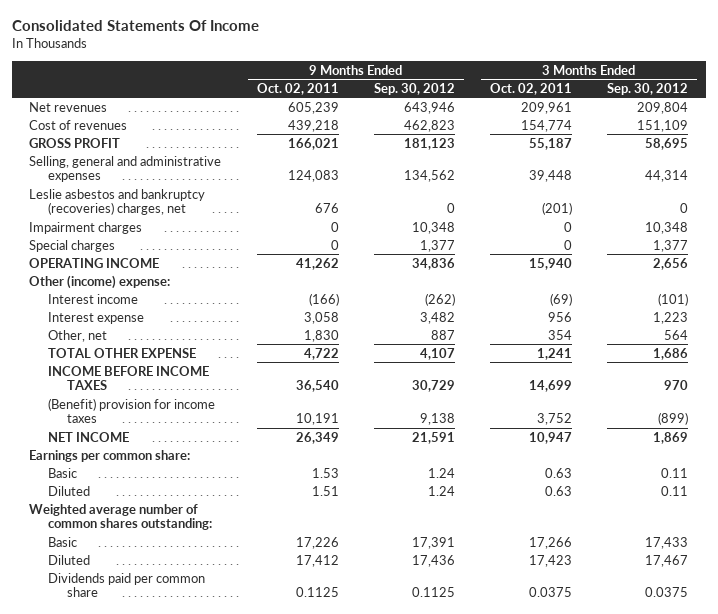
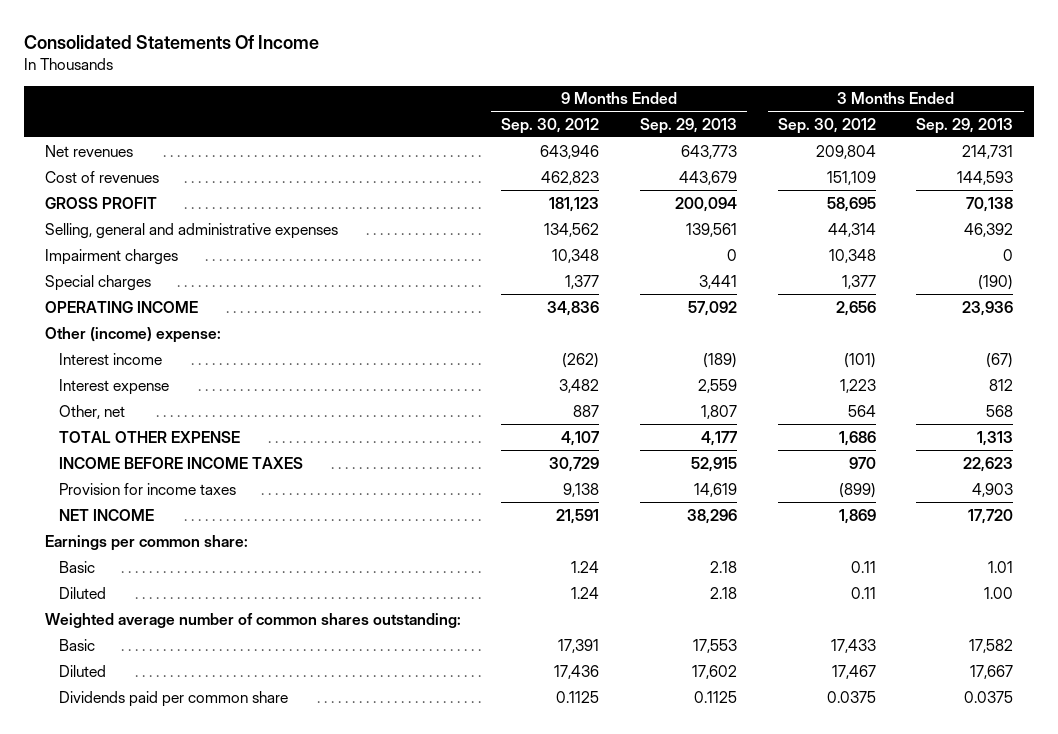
[256,82,339,95] Oct. 02, 2011 -> none
[490,82,573,95] Oct. 02, 2011 -> none
none -> [640,117,738,134] Sep. 29, 2013
none -> [916,117,1014,134] Sep. 29, 2013
[29,188,206,216] Leslie asbestos and bankruptcy (recoveries) charges, net -> none
[48,397,216,424] (Benefit) provision for income taxes -> [58,482,236,495] Provision for income taxes

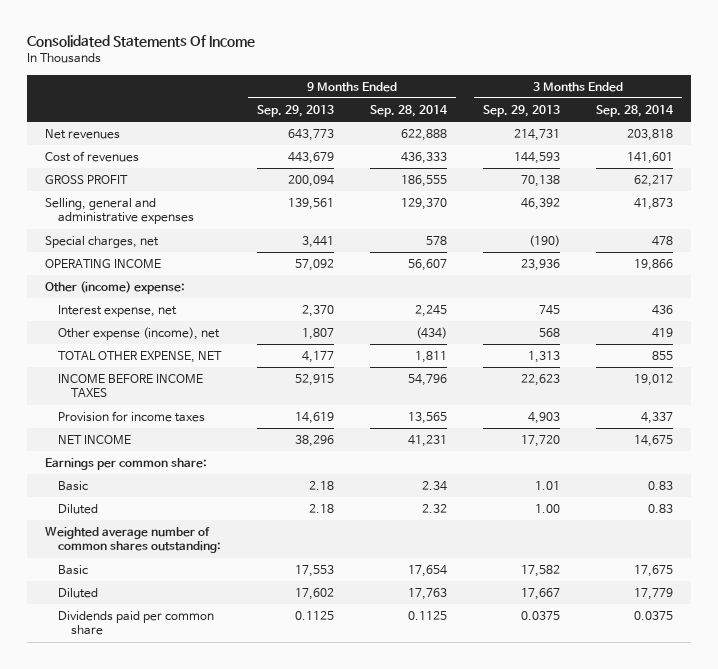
[501,117,600,134] Sep. 30, 2012 -> none
[777,117,876,134] Sep. 30, 2012 -> none
none -> [369,105,448,118] Sep. 28, 2014
none -> [595,105,674,118] Sep. 28, 2014
[44,248,178,265] Impairment charges -> none
[44,274,151,291] Special charges -> [44,236,159,249] Special charges, net
[58,352,162,365] Interest income -> none
[58,378,169,395] Interest expense -> [58,305,178,318] Interest expense, net
[698,378,738,393] 2,559 -> [302,305,335,318] 2,370
[989,378,1014,391] 812 -> [538,305,560,316] 745
[58,404,125,419] Other, net -> [58,327,221,341] Other expense (income), net
[58,430,240,443] TOTAL OTHER EXPENSE -> [58,351,223,364] TOTAL OTHER EXPENSE, NET

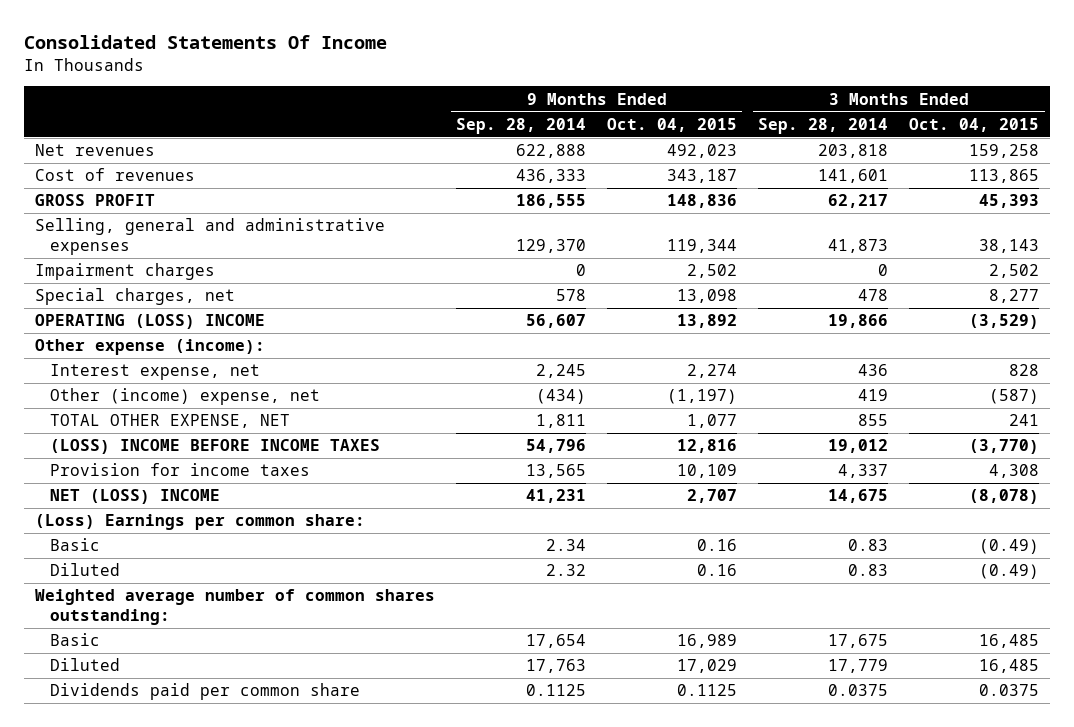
[257,105,335,118] Sep. 29, 2013 -> none
[482,105,560,118] Sep. 29, 2013 -> none
none -> [607,118,738,133] Oct. 04, 2015
none -> [909,118,1040,133] Oct. 04, 2015
none -> [34,263,215,281] Impairment charges
[44,259,161,269] OPERATING INCOME -> [34,314,265,330] OPERATING (LOSS) INCOME
[44,281,185,295] Other (income) expense: -> [34,339,265,356] Other expense (income):
[58,327,221,341] Other expense (income), net -> [50,388,321,406] Other (income) expense, net
[58,374,204,398] INCOME BEFORE INCOME TAXES -> [50,439,381,455] (LOSS) INCOME BEFORE INCOME TAXES
[58,435,132,445] NET INCOME -> [50,489,221,505] NET (LOSS) INCOME
[44,458,207,471] Earnings per common share: -> [34,514,365,531] (Loss) Earnings per common share:

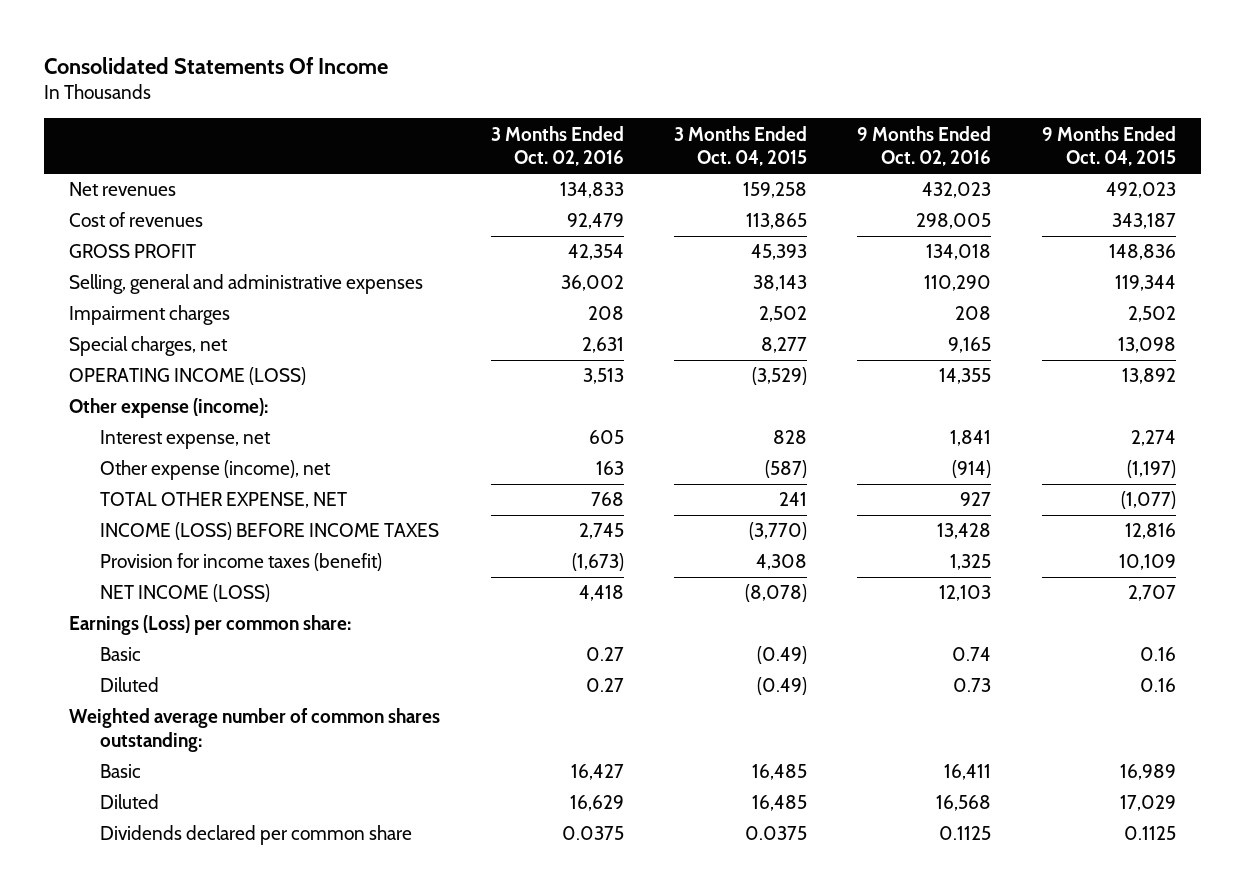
[455,118,586,135] Sep. 28, 2014 -> none
[758,118,889,135] Sep. 28, 2014 -> none
none -> [490,125,624,167] 3 Months Ended Oct. 02, 2016
none -> [857,125,992,167] 9 Months Ended Oct. 02, 2016
[34,314,265,330] OPERATING (LOSS) INCOME -> [69,367,307,386] OPERATING INCOME (LOSS)
[50,388,321,406] Other (income) expense, net -> [99,460,331,481] Other expense (income), net
[687,414,738,429] 1,077 -> [1120,491,1176,510] (1,077)
[50,439,381,455] (LOSS) INCOME BEFORE INCOME TAXES -> [99,522,439,541] INCOME (LOSS) BEFORE INCOME TAXES
[50,463,311,477] Provision for income taxes -> [99,553,382,572] Provision for income taxes (benefit)
[50,489,221,505] NET (LOSS) INCOME -> [99,584,270,603] NET INCOME (LOSS)
[34,514,365,531] (Loss) Earnings per common share: -> [69,615,352,636] Earnings (Loss) per common share:
[50,683,361,701] Dividends paid per common share -> [99,825,412,846] Dividends declared per common share

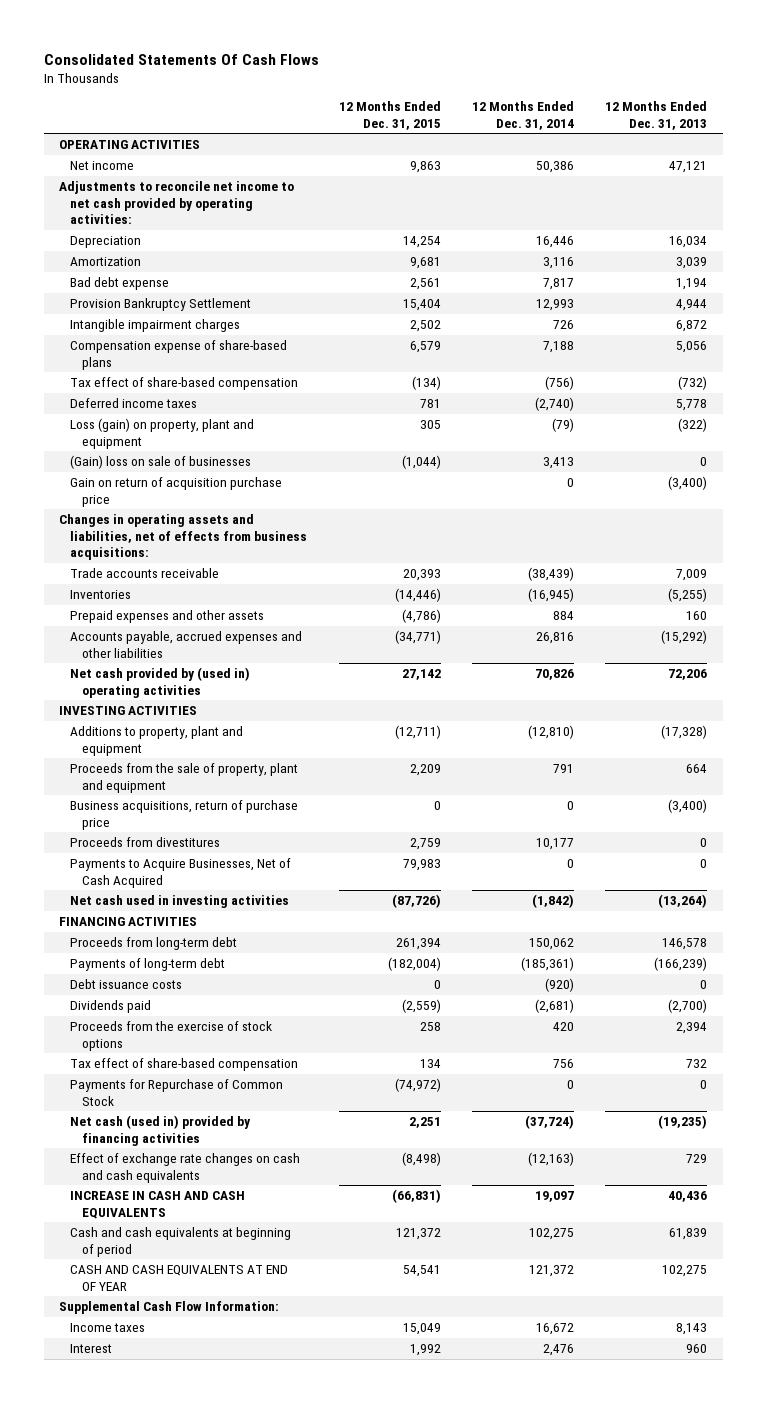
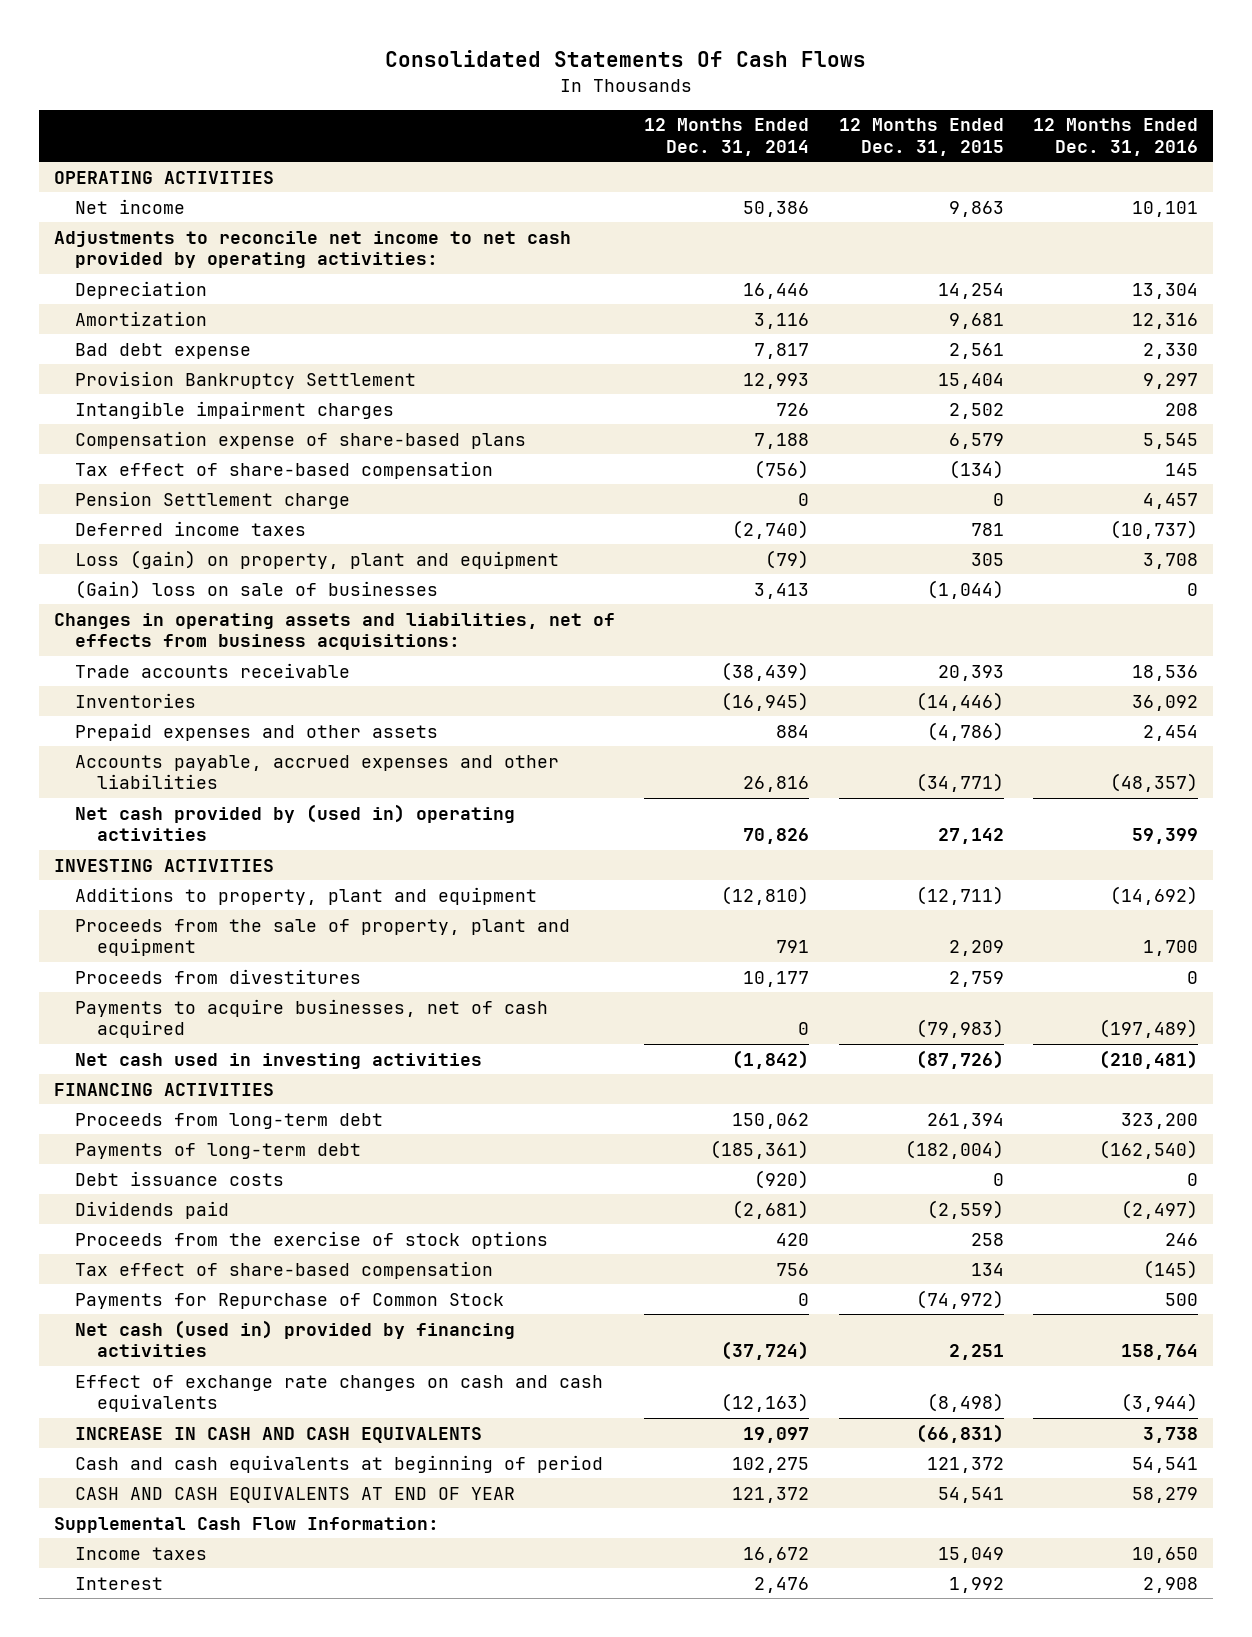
[604,101,707,131] 12 Months Ended Dec. 31, 2013 -> none
none -> [1033,118,1199,156] 12 Months Ended Dec. 31, 2016
none -> [75,490,351,509] Pension Settlement charge
[70,477,283,507] Gain on return of acquisition purchase price -> none
[70,800,299,830] Business acquisitions, return of purchase price -> none
[70,858,292,888] Payments to Acquire Businesses, Net of Cash Acquired -> [75,998,549,1039] Payments to acquire businesses, net of cash acquired
[402,859,441,872] 79,983 -> [915,1019,1004,1039] (79,983)

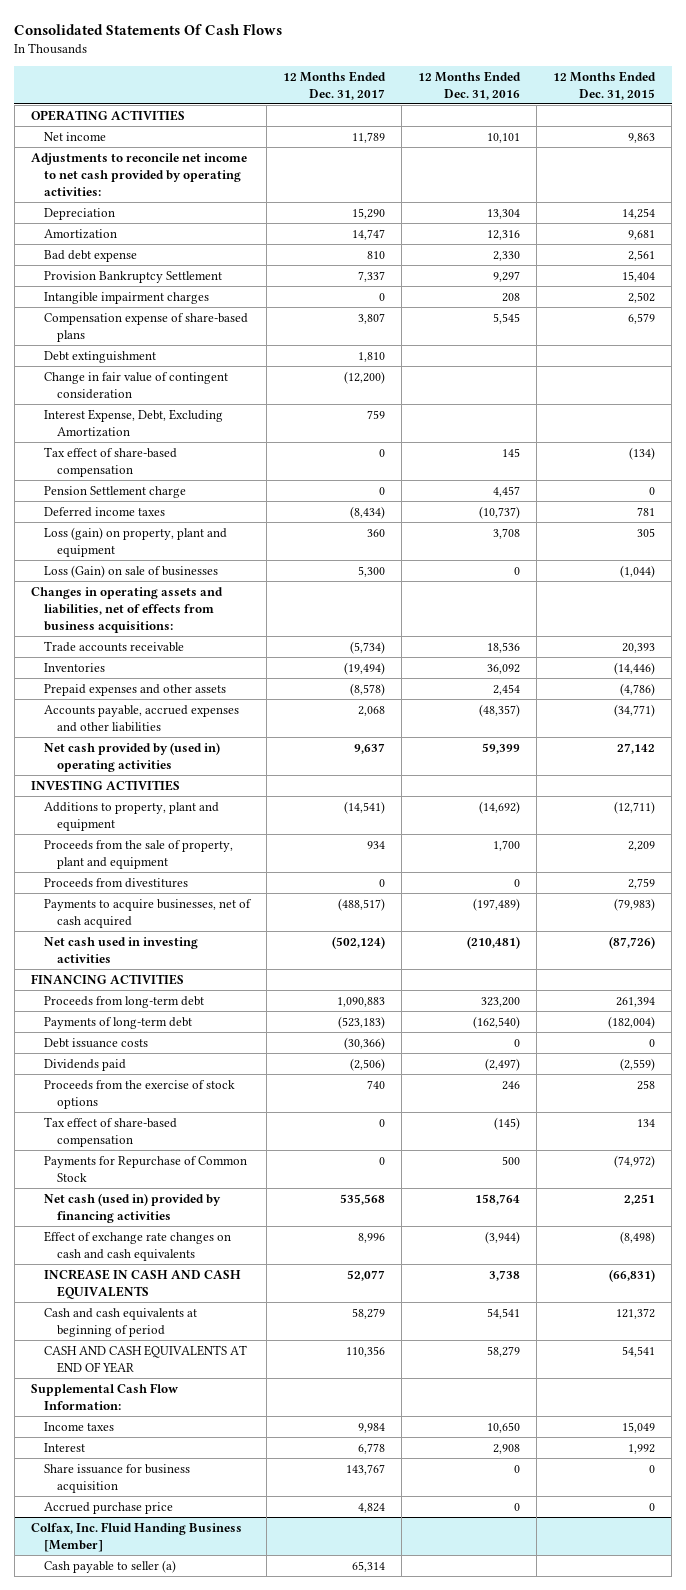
[644,118,810,156] 12 Months Ended Dec. 31, 2014 -> none
none -> [282,70,386,100] 12 Months Ended Dec. 31, 2017
none -> [43,350,156,363] Debt extinguishment
none -> [43,371,228,399] Change in fair value of contingent consideration
none -> [43,408,223,437] Interest Expense, Debt, Excluding Amortization
[75,579,439,599] (Gain) loss on sale of businesses -> [43,564,218,578] Loss (Gain) on sale of businesses
none -> [43,1463,190,1493] Share issuance for business acquisition
none -> [43,1501,173,1514] Accrued purchase price
none -> [30,1521,242,1552] Colfax, Inc. Fluid Handing Business [Member]
none -> [43,1559,176,1573] Cash payable to seller (a)

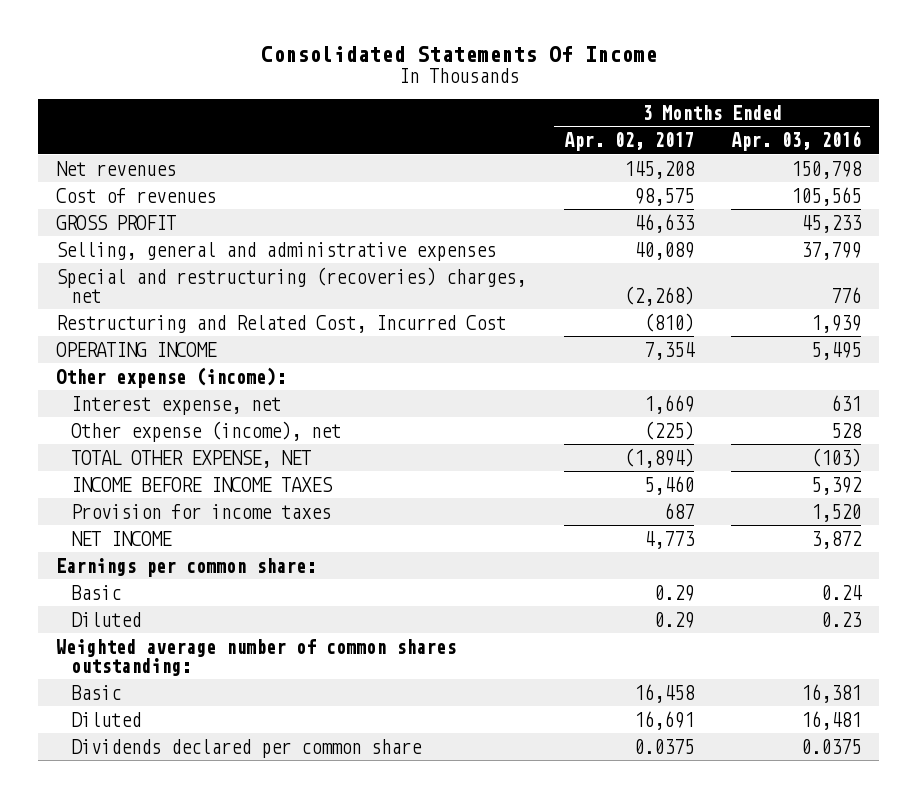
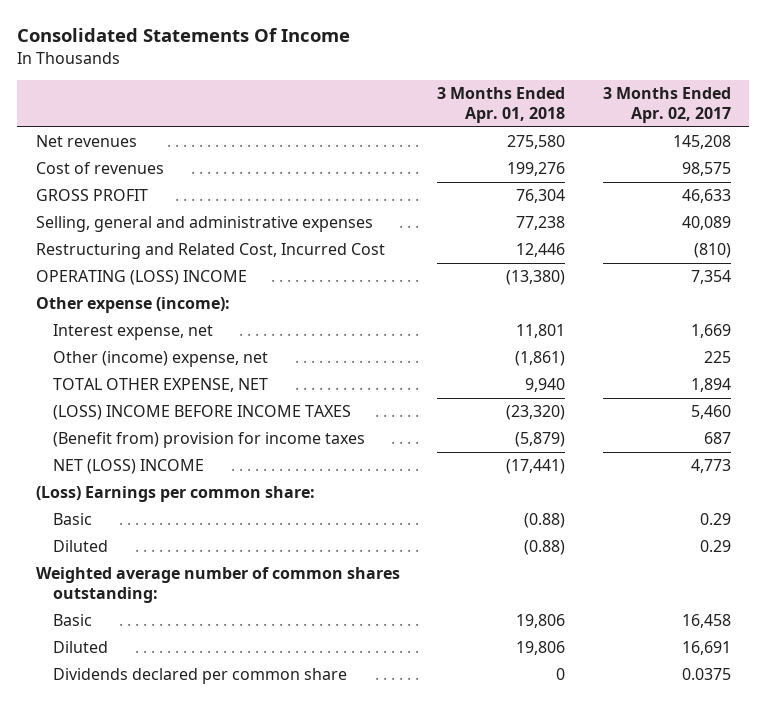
[730,131,861,152] Apr. 03, 2016 -> none
none -> [437,86,566,123] 3 Months Ended Apr. 01, 2018
[56,266,527,303] Special and restructuring (recoveries) charges, net -> none
[56,341,218,357] OPERATING INCOME -> [36,270,248,286] OPERATING (LOSS) INCOME
[70,420,341,442] Other expense (income), net -> [53,351,269,368] Other (income) expense, net
[643,420,694,440] (225) -> [703,351,731,364] 225
[623,447,694,468] (1,894) -> [690,378,731,393] 1,894
[70,476,333,492] INCOME BEFORE INCOME TAXES -> [53,405,352,421] (LOSS) INCOME BEFORE INCOME TAXES
[70,503,331,519] Provision for income taxes -> [53,432,366,449] (Benefit from) provision for income taxes
[70,530,172,546] NET INCOME -> [53,459,205,475] NET (LOSS) INCOME
[56,557,317,577] Earnings per common share: -> [36,486,316,503] (Loss) Earnings per common share:

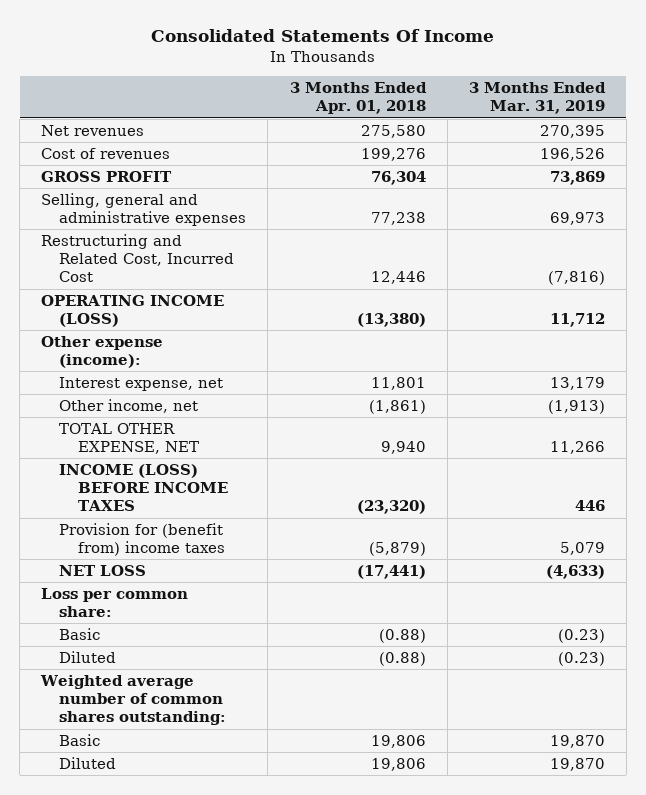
[602,86,731,123] 3 Months Ended Apr. 02, 2017 -> none
none -> [468,82,606,115] 3 Months Ended Mar. 31, 2019
[36,270,248,286] OPERATING (LOSS) INCOME -> [41,294,225,328] OPERATING INCOME (LOSS)
[53,351,269,368] Other (income) expense, net -> [59,398,199,413] Other income, net
[53,405,352,421] (LOSS) INCOME BEFORE INCOME TAXES -> [59,463,228,512] INCOME (LOSS) BEFORE INCOME TAXES
[53,432,366,449] (Benefit from) provision for income taxes -> [59,522,225,557] Provision for (benefit from) income taxes
[53,459,205,475] NET (LOSS) INCOME -> [59,564,147,576] NET LOSS
[36,486,316,503] (Loss) Earnings per common share: -> [41,587,189,618] Loss per common share:
[53,668,348,685] Dividends declared per common share -> none

